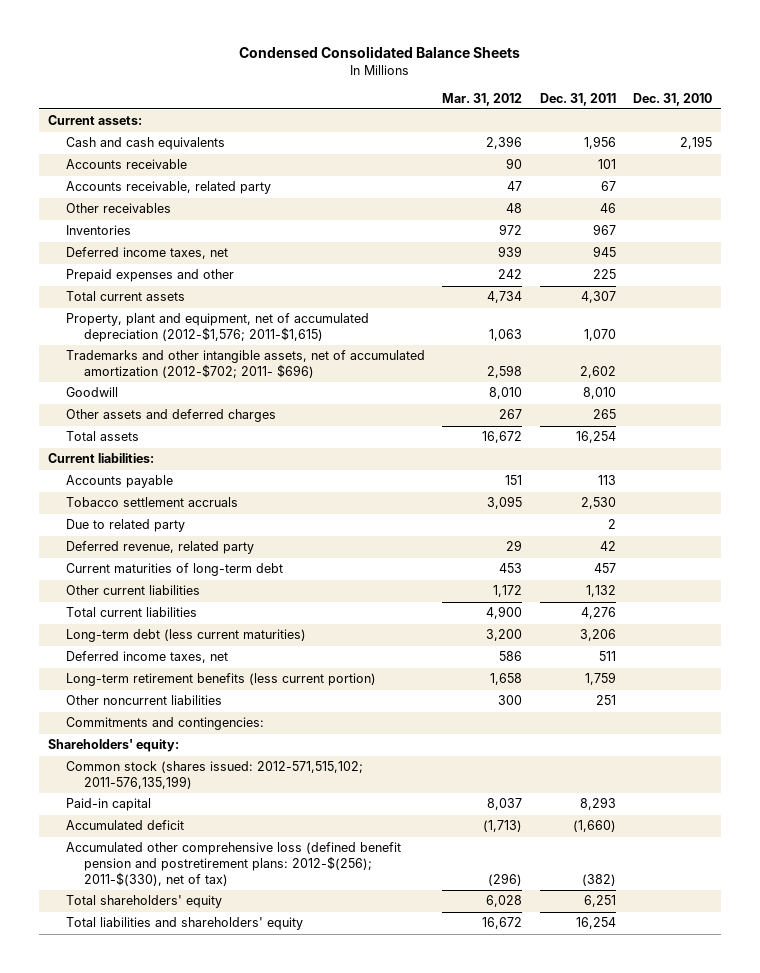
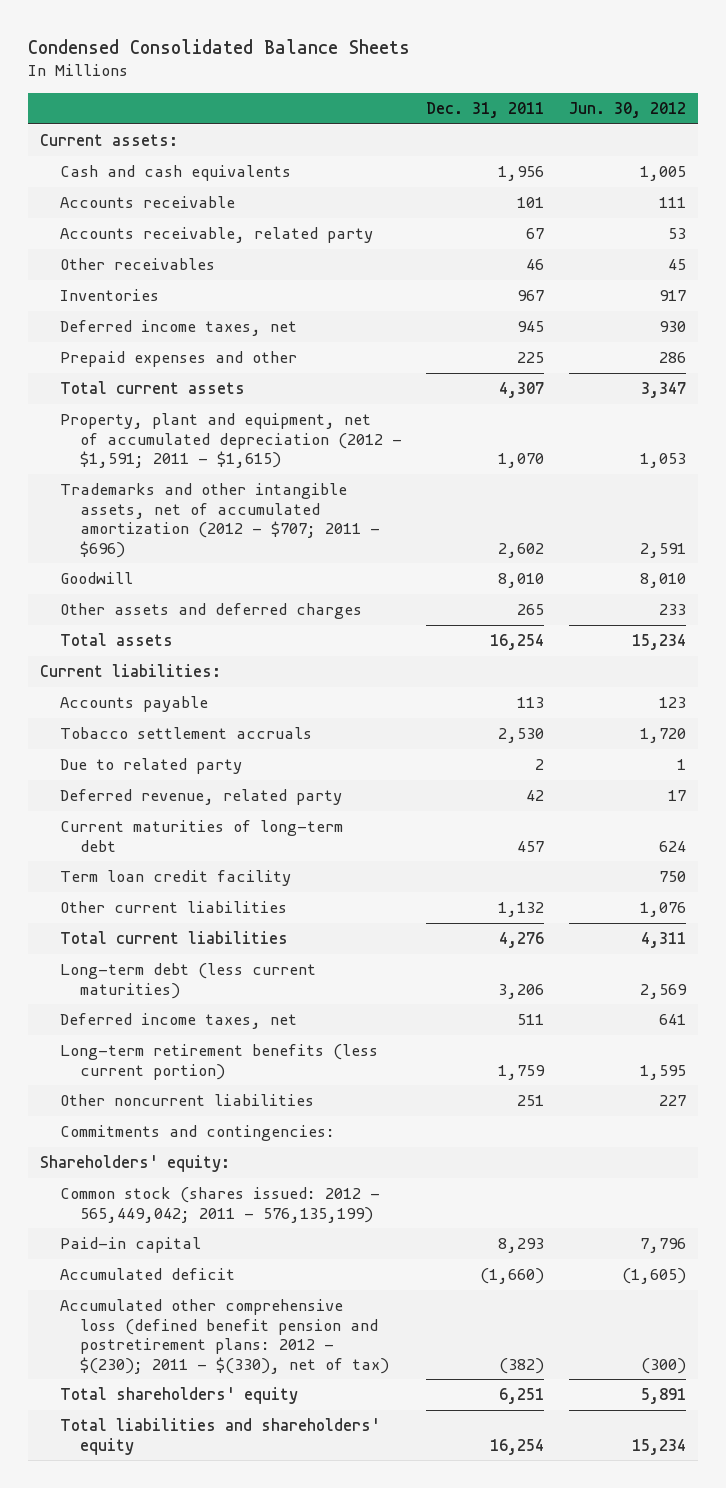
[442,92,523,106] Mar. 31, 2012 -> none
[633,92,713,106] Dec. 31, 2010 -> none
none -> [569,101,687,118] Jun. 30, 2012
[65,313,369,342] Property, plant and equipment, net of accumulated depreciation (2012-$1,576; 2011-$1,615) -> [59,413,402,469] Property, plant and equipment, net of accumulated depreciation (2012 - $1,591; 2011 - $1,615)
[65,350,425,378] Trademarks and other intangible assets, net of accumulated amortization (2012-$702; 2011- $696) -> [59,483,380,558] Trademarks and other intangible assets, net of accumulated amortization (2012 - $707; 2011 - $696)
none -> [59,870,291,887] Term loan credit facility
[65,761,363,789] Common stock (shares issued: 2012-571,515,102; 2011-576,135,199) -> [59,1187,380,1223] Common stock (shares issued: 2012 - 565,449,042; 2011 - 576,135,199)
[65,842,401,886] Accumulated other comprehensive loss (defined benefit pension and postretirement plans: 2012-$(256); 2011-$(330), net of tax) -> [59,1299,389,1374] Accumulated other comprehensive loss (defined benefit pension and postretirement plans: 2012 - $(230); 2011 - $(330), net of tax)

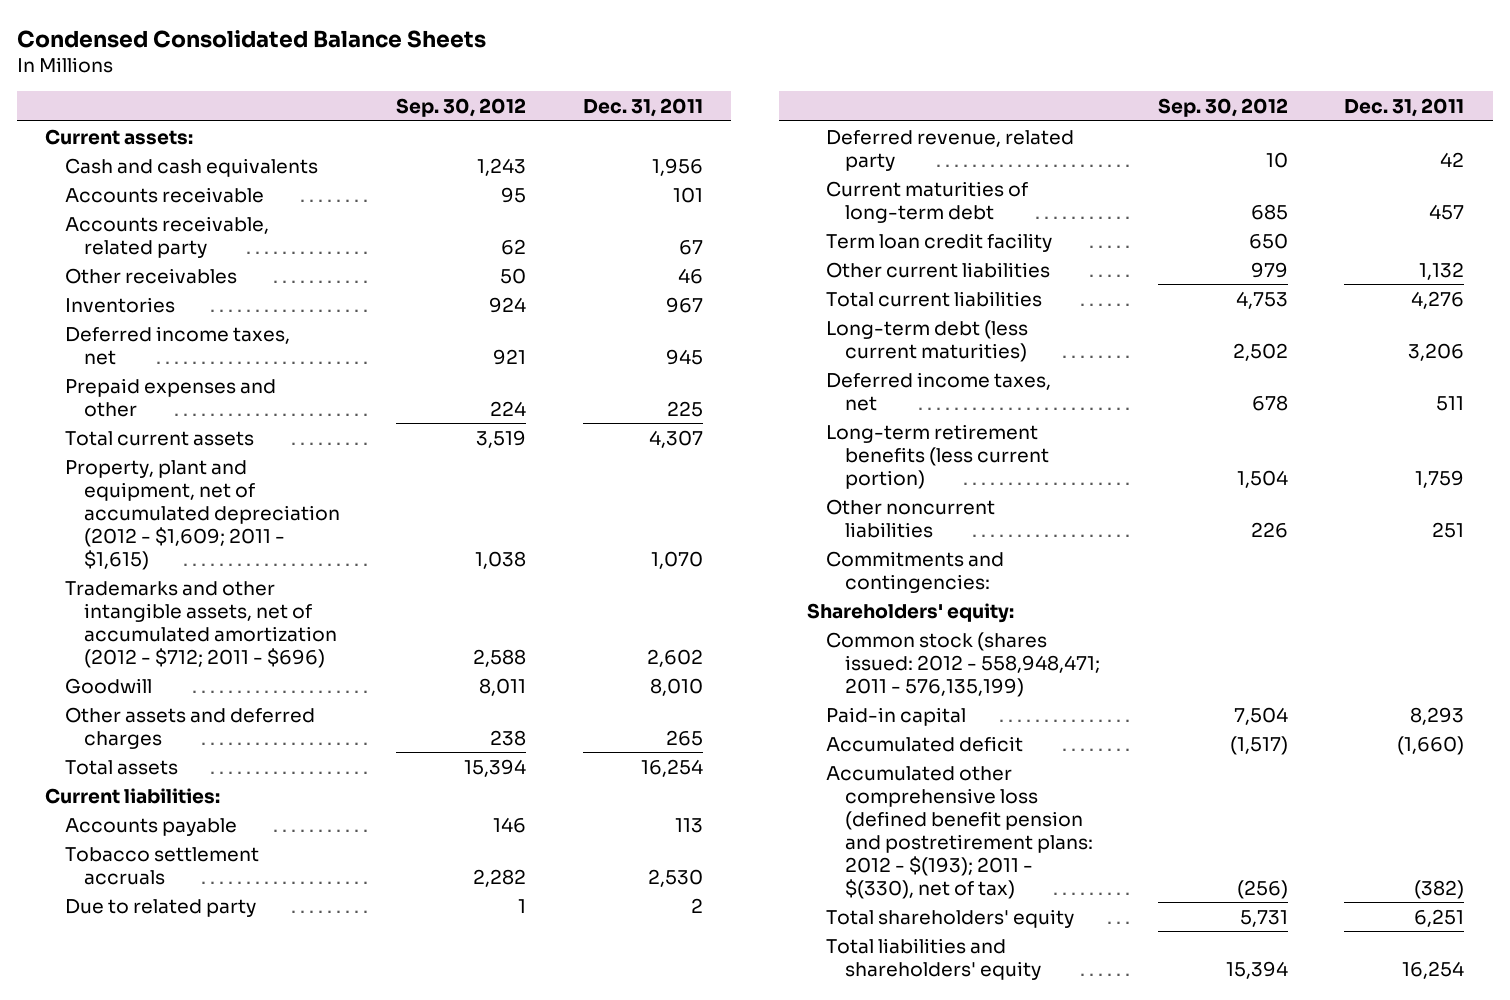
[569,101,687,118] Jun. 30, 2012 -> none
none -> [396,97,527,117] Sep. 30, 2012
[59,413,402,469] Property, plant and equipment, net of accumulated depreciation (2012 - $1,591; 2011 - $1,615) -> [64,459,340,570] Property, plant and equipment, net of accumulated depreciation (2012 - $1,609; 2011 - $1,615)
[59,483,380,558] Trademarks and other intangible assets, net of accumulated amortization (2012 - $707; 2011 - $696) -> [64,580,337,668] Trademarks and other intangible assets, net of accumulated amortization (2012 - $712; 2011 - $696)
[59,1187,380,1223] Common stock (shares issued: 2012 - 565,449,042; 2011 - 576,135,199) -> [826,631,1101,697] Common stock (shares issued: 2012 - 558,948,471; 2011 - 576,135,199)
[59,1299,389,1374] Accumulated other comprehensive loss (defined benefit pension and postretirement plans: 2012 - $(230); 2011 - $(330), net of tax) -> [826,765,1094,899] Accumulated other comprehensive loss (defined benefit pension and postretirement plans: 2012 - $(193); 2011 - $(330), net of tax)

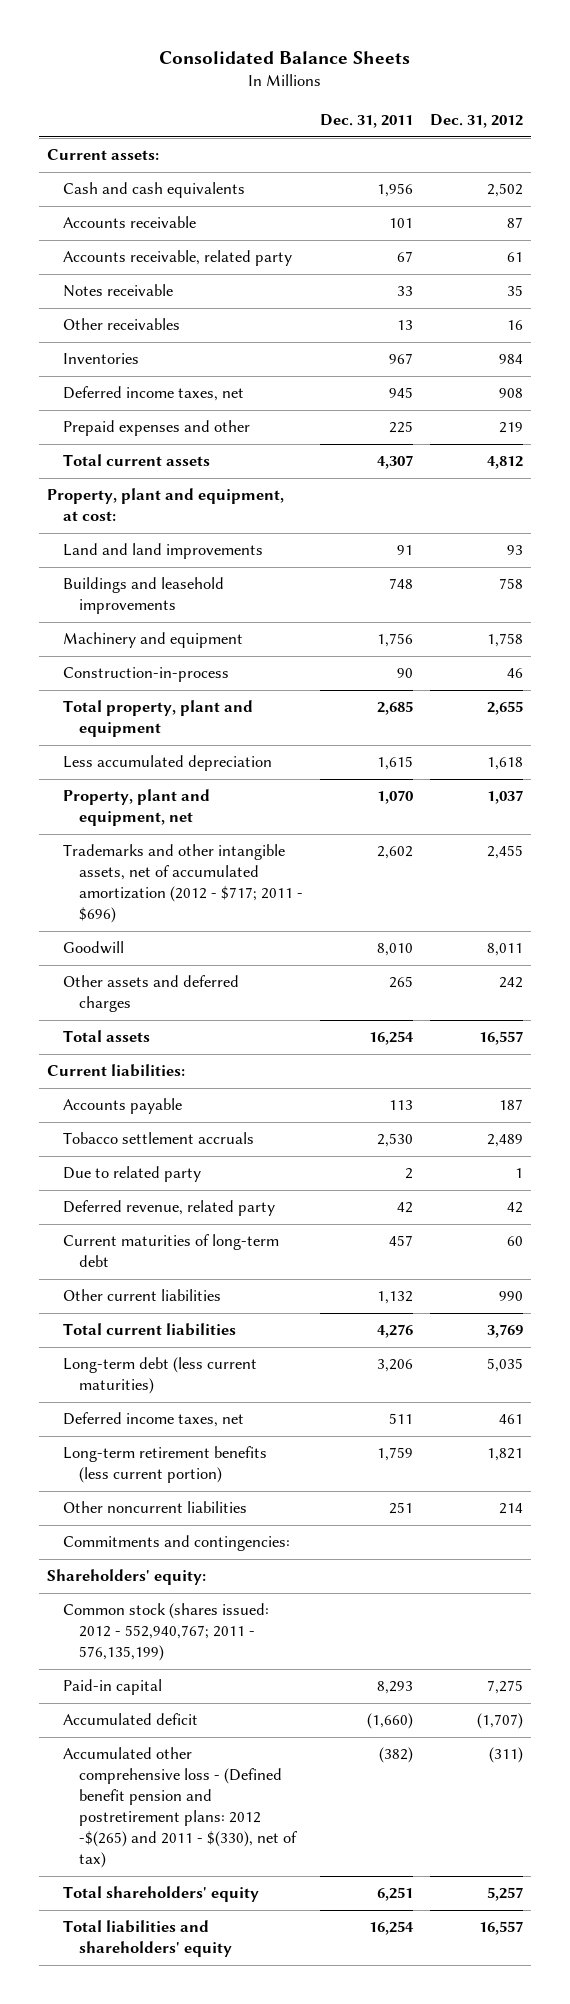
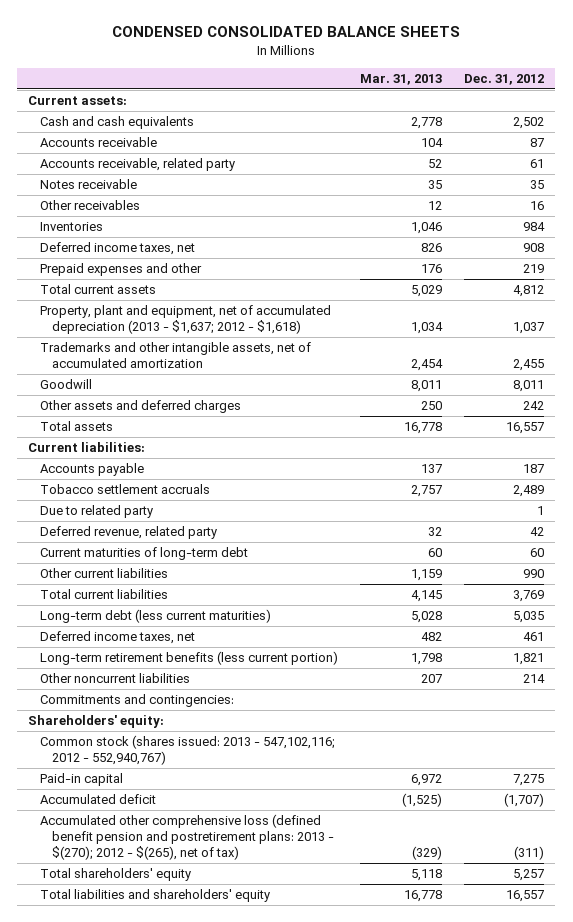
[159,51,411,65] Consolidated Balance Sheets -> [112,26,461,38] CONDENSED CONSOLIDATED BALANCE SHEETS
[320,114,414,129] Dec. 31, 2011 -> none
none -> [360,73,443,85] Mar. 31, 2013
[47,488,285,522] Property, plant and equipment, at cost: -> none
[63,543,264,560] Land and land improvements -> none
[63,577,225,615] Buildings and leasehold improvements -> none
[63,632,244,649] Machinery and equipment -> none
[63,667,230,683] Construction-in-process -> none
[63,700,254,738] Total property, plant and equipment -> none
[63,755,273,772] Less accumulated depreciation -> none
[63,789,211,827] Property, plant and equipment, net -> [40,305,332,335] Property, plant and equipment, net of accumulated depreciation (2013 - $1,637; 2012 - $1,618)
[63,844,304,924] Trademarks and other intangible assets, net of accumulated amortization (2012 - $717; 2011 - $696) -> [40,342,312,369] Trademarks and other intangible assets, net of accumulated amortization
[63,1603,270,1662] Common stock (shares issued: 2012 - 552,940,767; 2011 - 576,135,199) -> [40,735,336,766] Common stock (shares issued: 2013 - 547,102,116; 2012 - 552,940,767)
[63,1747,298,1869] Accumulated other comprehensive loss - (Defined benefit pension and postretirement plans: 2012 -$(265) and 2011 - $(330), net of tax) -> [40,814,334,861] Accumulated other comprehensive loss (defined benefit pension and postretirement plans: 2013 - $(270); 2012 - $(265), net of tax)

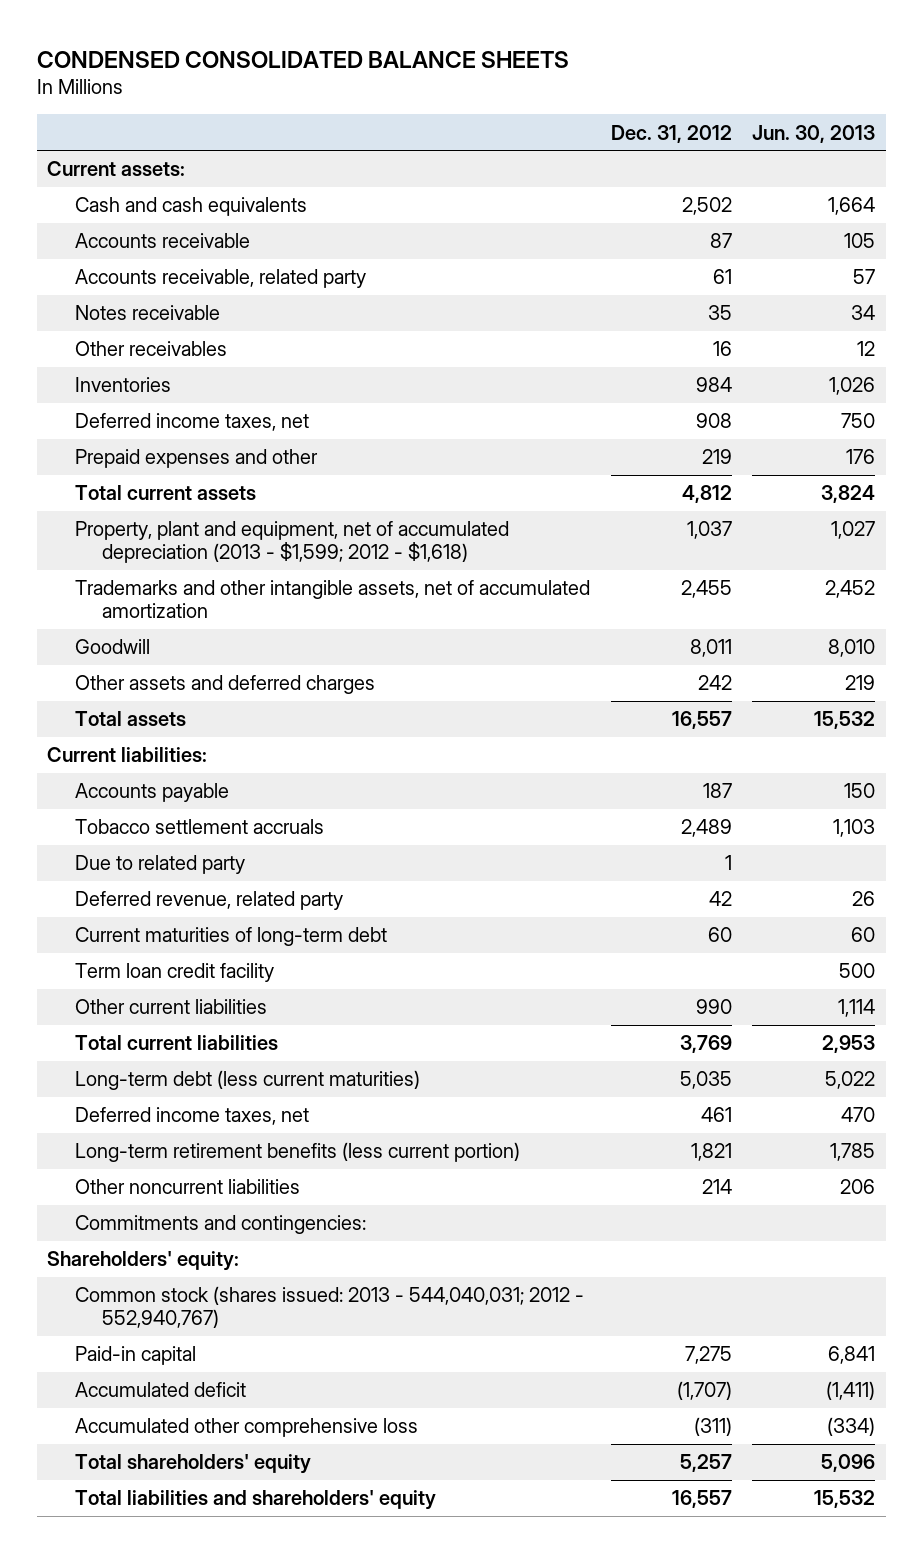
[360,73,443,85] Mar. 31, 2013 -> none
none -> [752,124,876,143] Jun. 30, 2013
[40,305,332,335] Property, plant and equipment, net of accumulated depreciation (2013 - $1,637; 2012 - $1,618) -> [74,521,509,564] Property, plant and equipment, net of accumulated depreciation (2013 - $1,599; 2012 - $1,618)
none -> [74,963,274,983] Term loan credit facility
[40,735,336,766] Common stock (shares issued: 2013 - 547,102,116; 2012 - 552,940,767) -> [74,1286,584,1329] Common stock (shares issued: 2013 - 544,040,031; 2012 - 552,940,767)
[40,814,334,861] Accumulated other comprehensive loss (defined benefit pension and postretirement plans: 2013 - $(270); 2012 - $(265), net of tax) -> [74,1418,418,1438] Accumulated other comprehensive loss

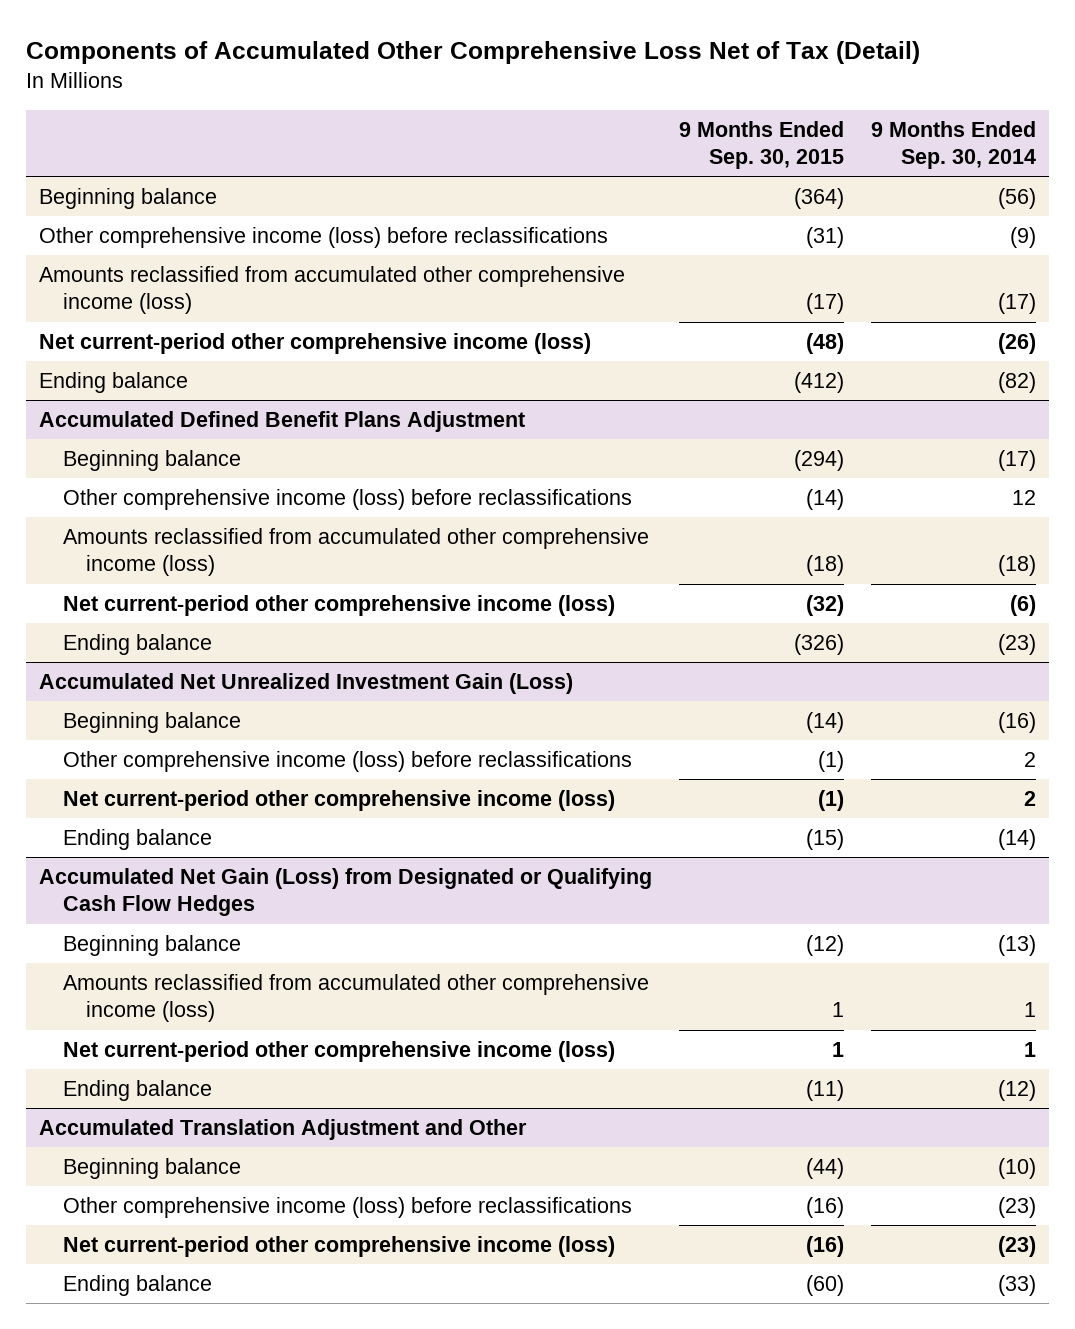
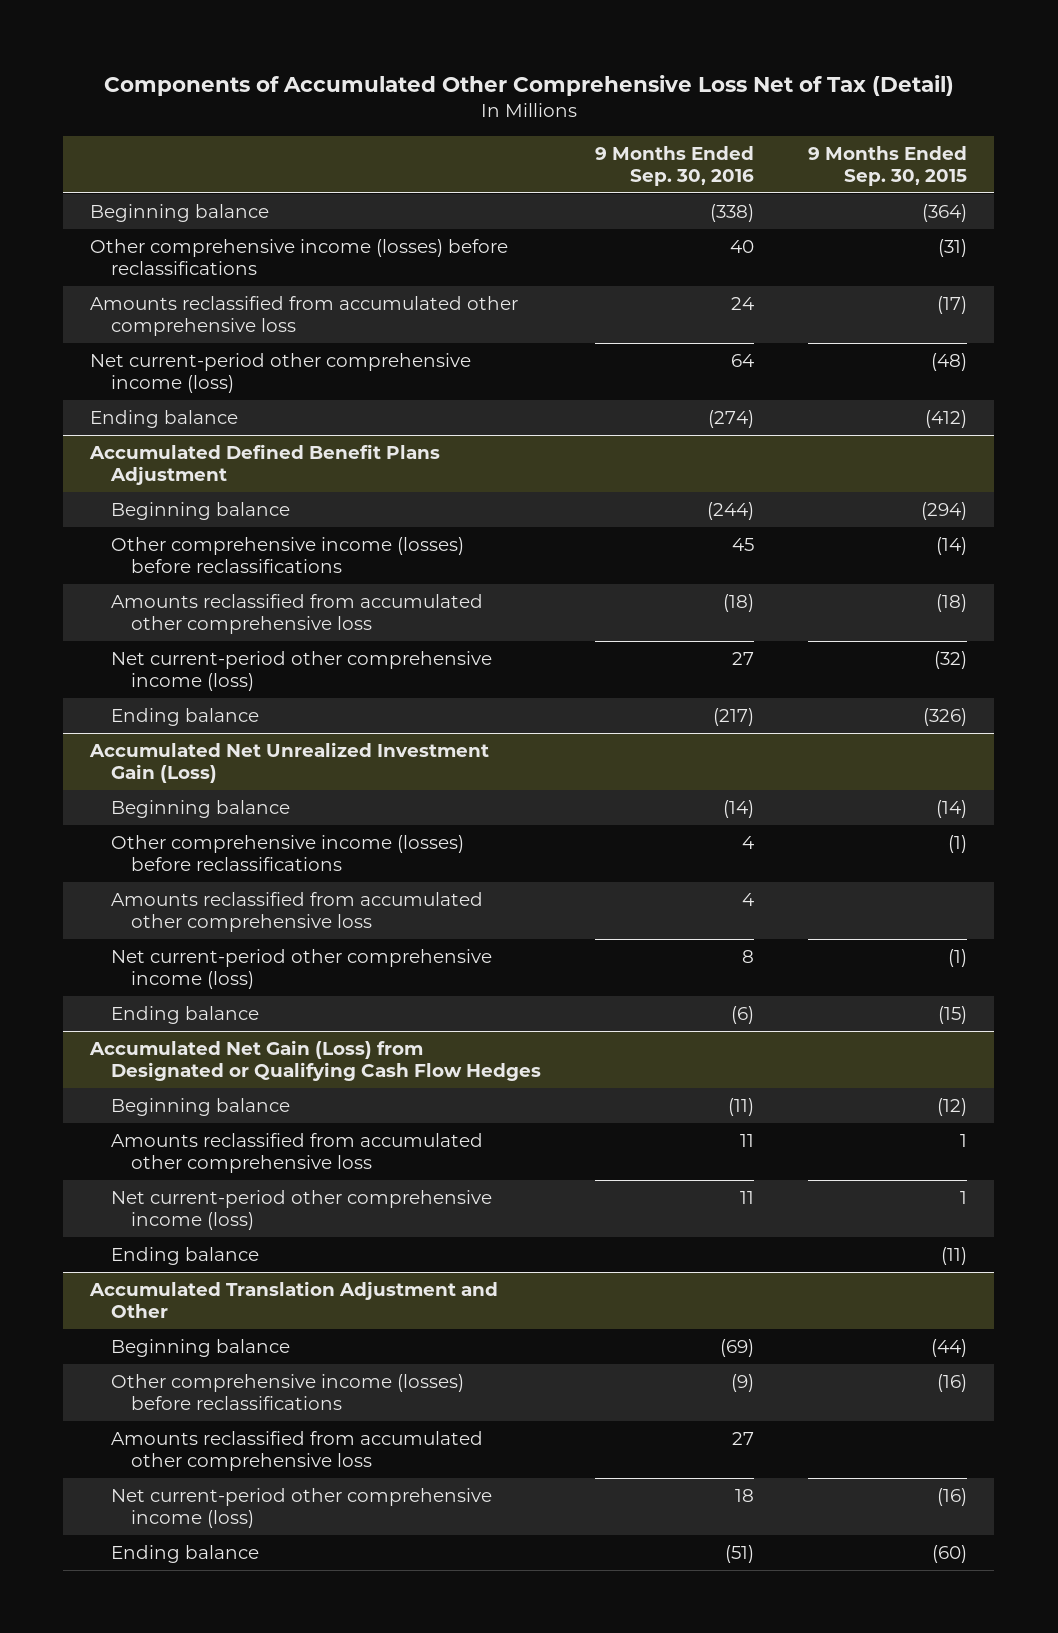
[870,120,1036,169] 9 Months Ended Sep. 30, 2014 -> none
none -> [594,145,754,186] 9 Months Ended Sep. 30, 2016
[39,227,609,249] Other comprehensive income (loss) before reclassifications -> [90,238,509,275] Other comprehensive income (losses) before reclassifications
[39,266,626,315] Amounts reclassified from accumulated other comprehensive income (loss) -> [90,295,519,336] Amounts reclassified from accumulated other comprehensive loss
[62,489,632,511] Other comprehensive income (loss) before reclassifications -> [110,536,464,573] Other comprehensive income (losses) before reclassifications
[62,528,649,577] Amounts reclassified from accumulated other comprehensive income (loss) -> [110,593,483,634] Amounts reclassified from accumulated other comprehensive loss
[62,751,632,773] Other comprehensive income (loss) before reclassifications -> [110,834,464,871] Other comprehensive income (losses) before reclassifications
none -> [110,891,483,932] Amounts reclassified from accumulated other comprehensive loss
[62,974,649,1023] Amounts reclassified from accumulated other comprehensive income (loss) -> [110,1132,483,1173] Amounts reclassified from accumulated other comprehensive loss
[62,1197,632,1219] Other comprehensive income (loss) before reclassifications -> [110,1373,464,1410] Other comprehensive income (losses) before reclassifications
none -> [110,1430,483,1471] Amounts reclassified from accumulated other comprehensive loss

